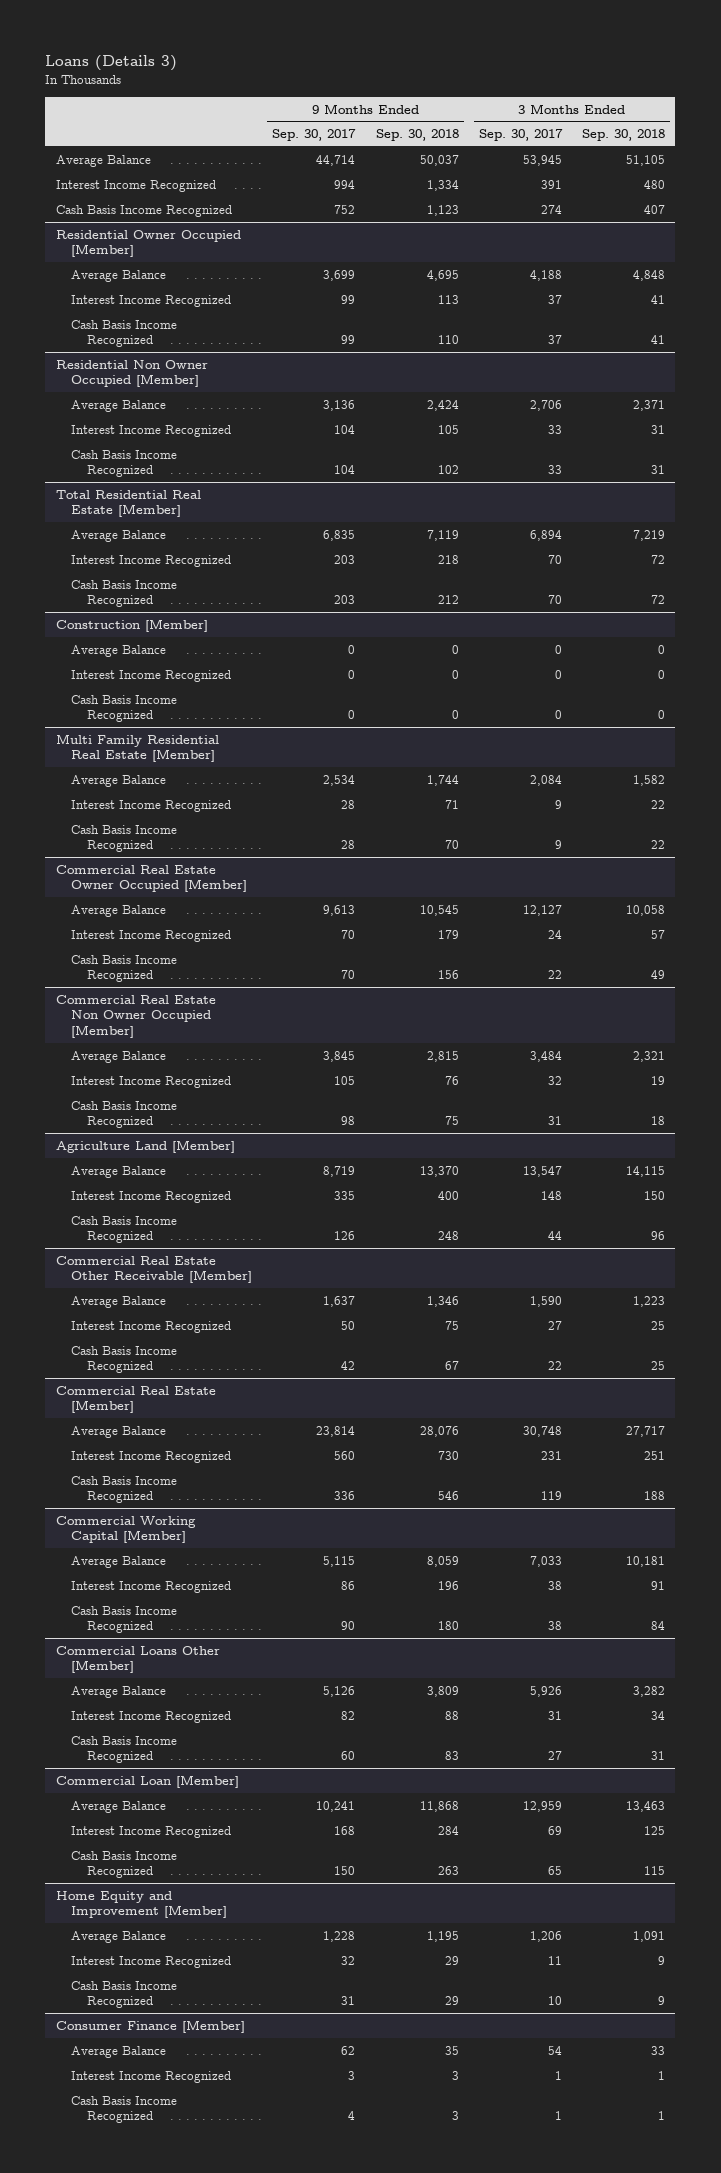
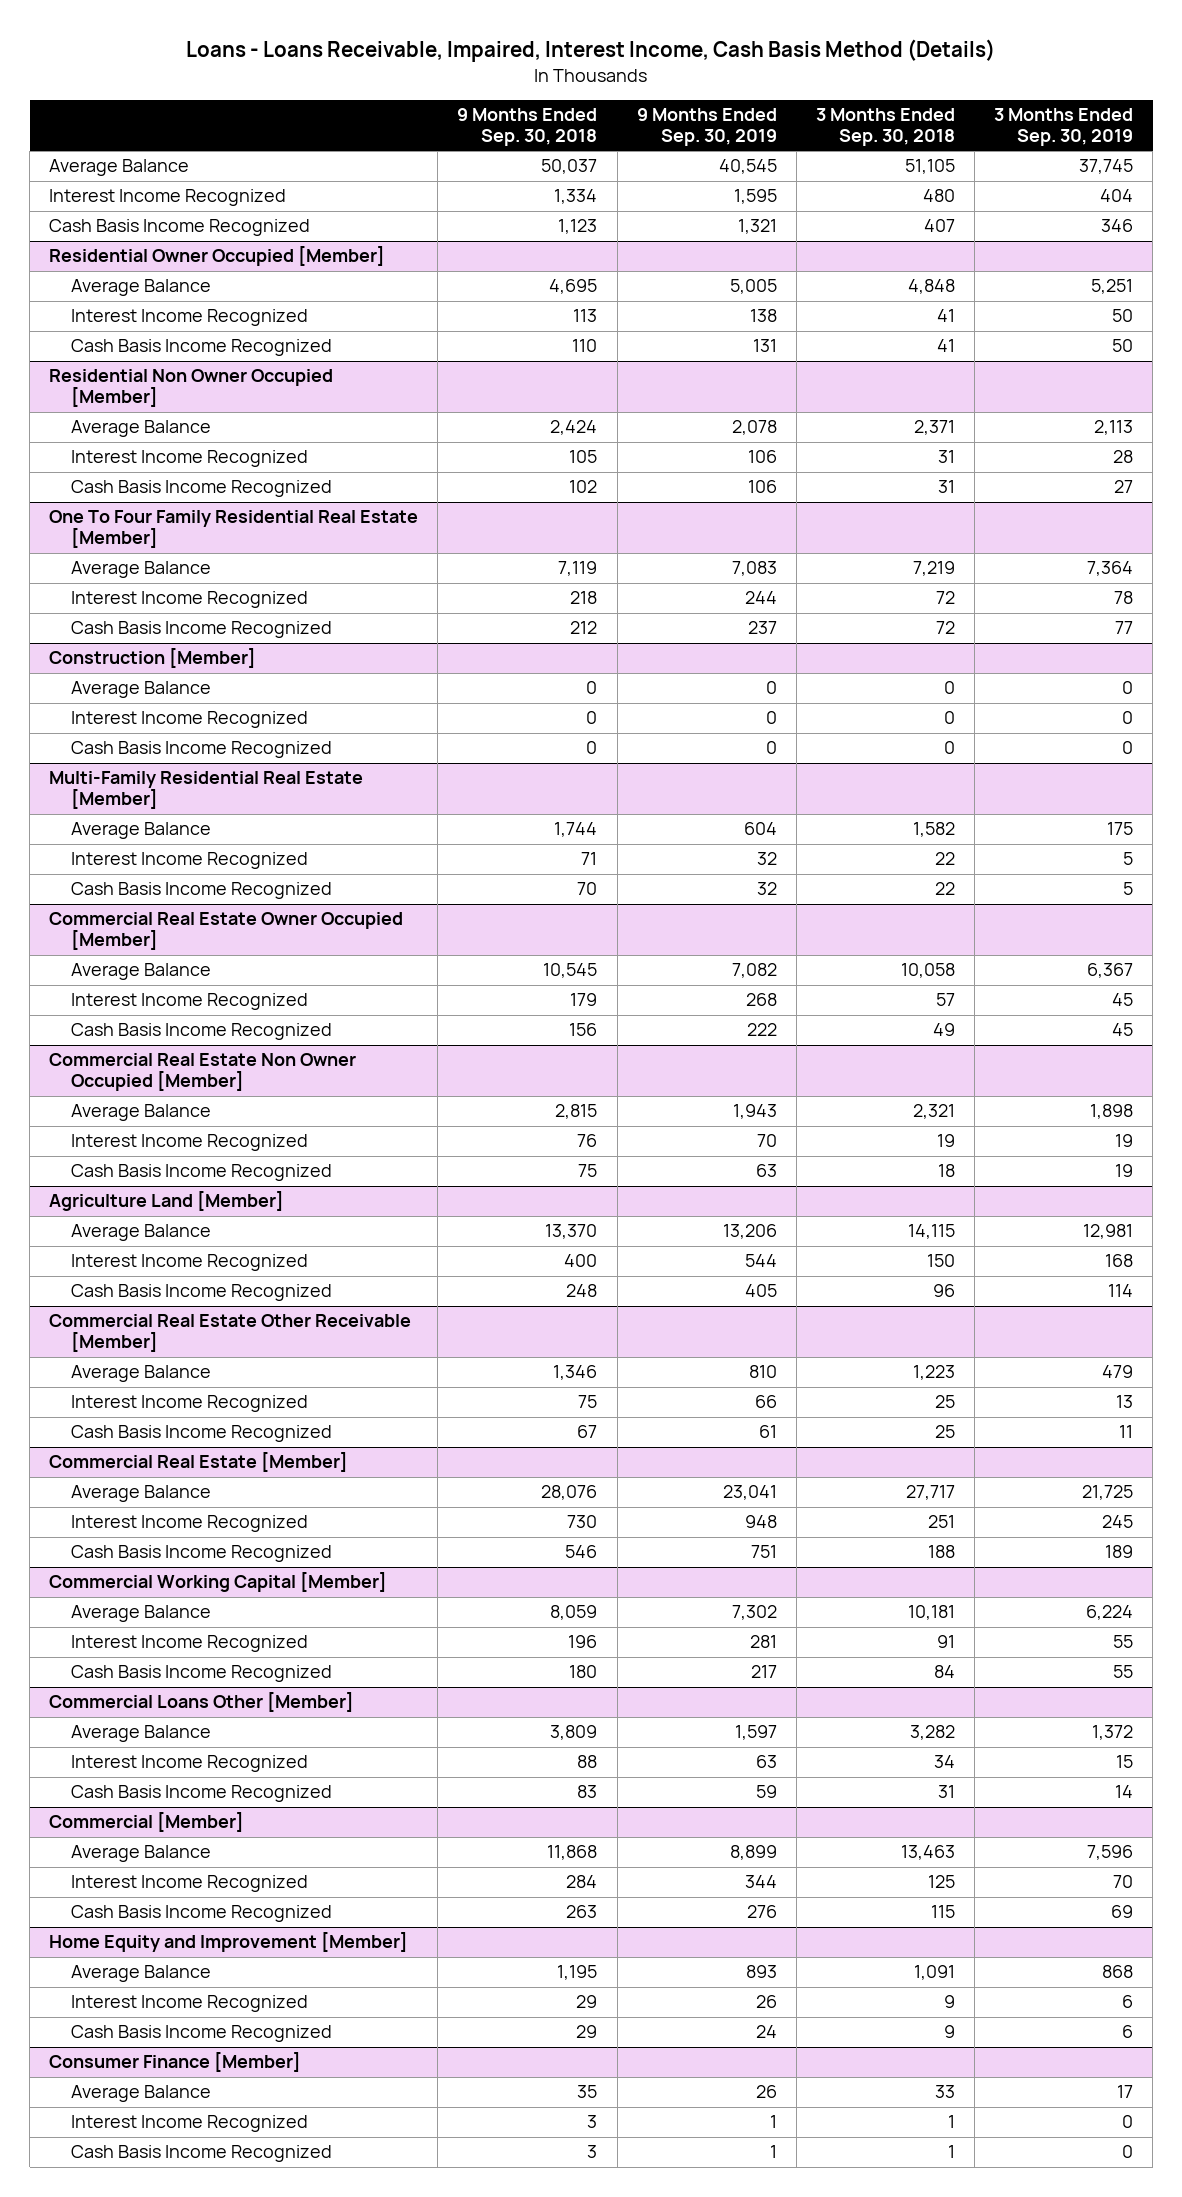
[45,54,178,71] Loans (Details 3) -> [186,39,996,63] Loans - Loans Receivable, Impaired, Interest Income, Cash Basis Method (Details)
[272,129,357,142] Sep. 30, 2017 -> none
[479,129,564,142] Sep. 30, 2017 -> none
none -> [636,108,777,146] 9 Months Ended Sep. 30, 2019
none -> [994,108,1134,146] 3 Months Ended Sep. 30, 2019
[55,489,201,518] Total Residential Real Estate [Member] -> [49,510,419,549] One To Four Family Residential Real Estate [Member]
[55,733,219,763] Multi Family Residential Real Estate [Member] -> [49,771,364,810] Multi-Family Residential Real Estate [Member]
[55,1774,239,1788] Commercial Loan [Member] -> [49,1812,245,1833] Commercial [Member]

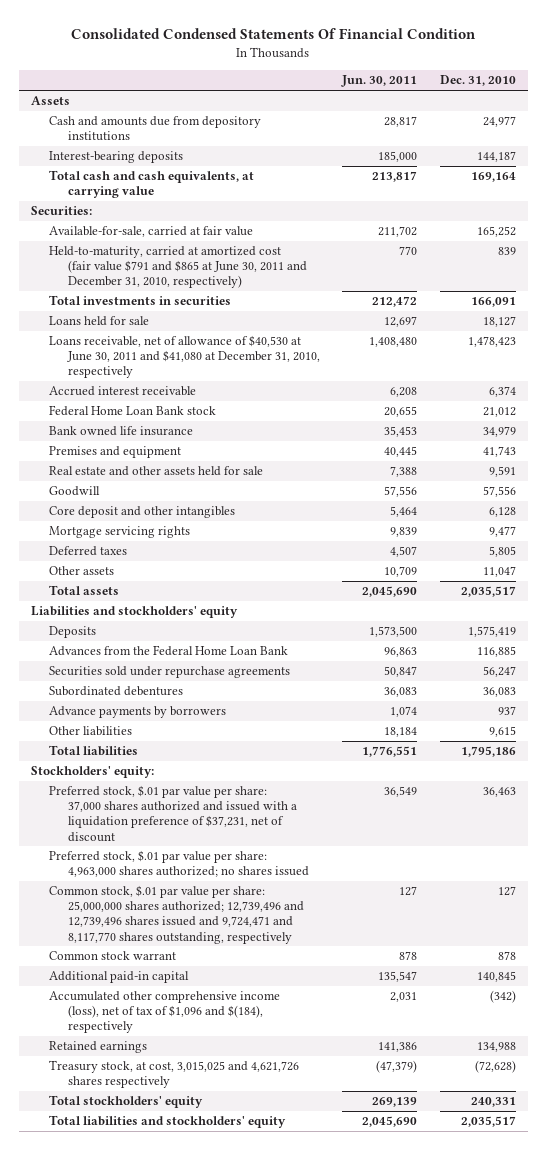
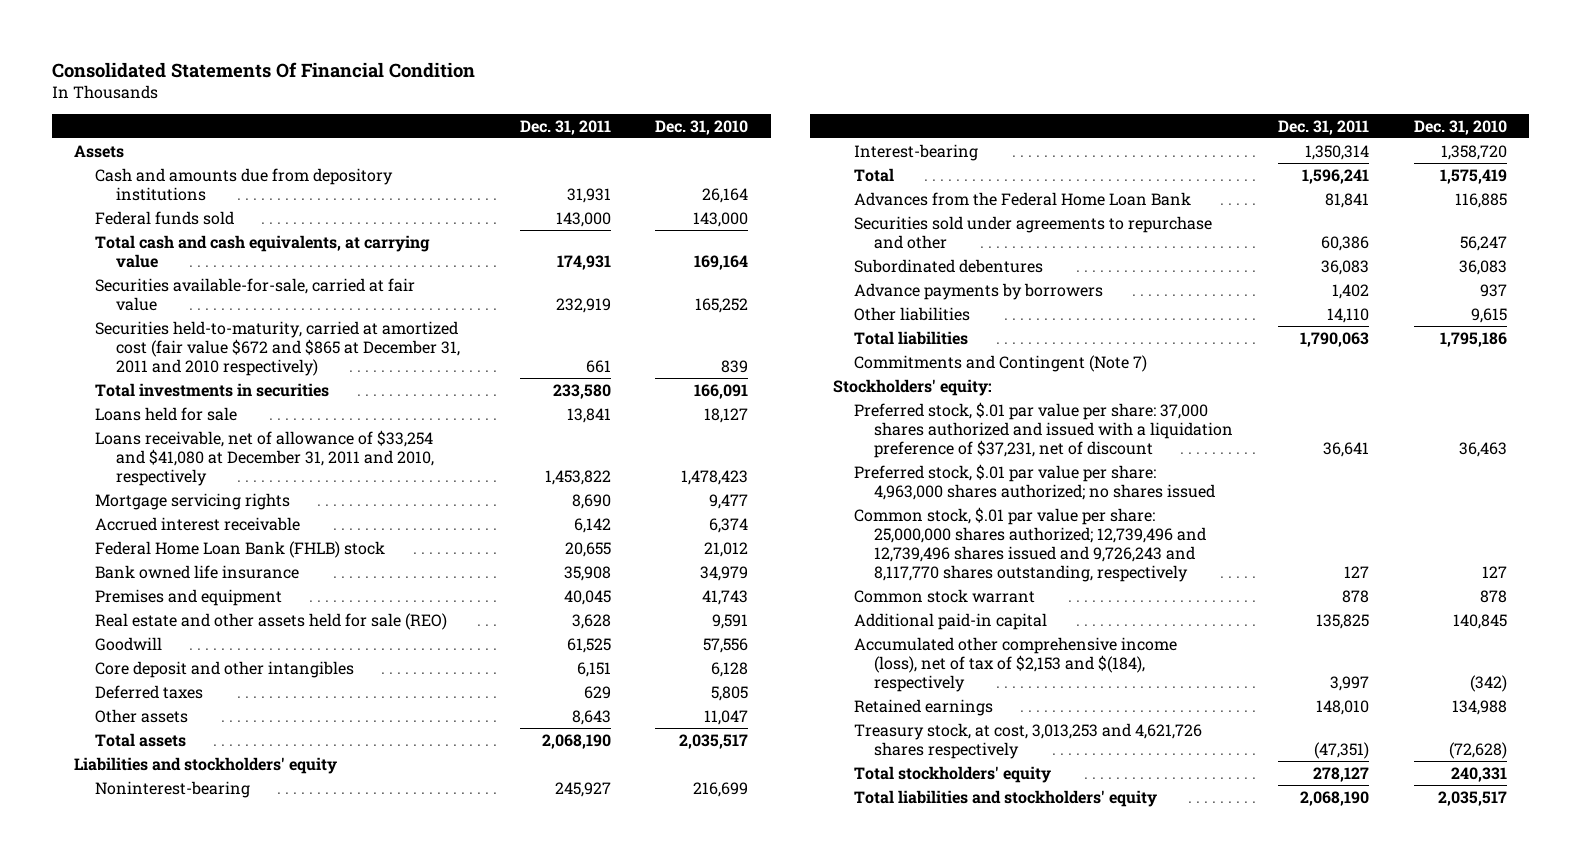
[71,28,477,40] Consolidated Condensed Statements Of Financial Condition -> [51,61,475,78] Consolidated Statements Of Financial Condition
[341,75,418,88] Jun. 30, 2011 -> none
none -> [519,119,611,135] Dec. 31, 2011
[49,151,184,164] Interest-bearing deposits -> none
[483,116,517,128] 24,977 -> [702,187,749,203] 26,164
none -> [95,210,235,225] Federal funds sold
[30,206,92,216] Securities: -> none
[49,226,254,238] Available-for-sale, carried at fair value -> [95,277,416,311] Securities available-for-sale, carried at fair value
[49,246,307,289] Held-to-maturity, carried at amortized cost (fair value $791 and $865 at June 30, 2011 and December 31, 2010, respectively) -> [95,320,461,376] Securities held-to-maturity, carried at amortized cost (fair value $672 and $865 at December 31, 2011 and 2010 respectively)
[49,335,320,379] Loans receivable, net of allowance of $40,530 at June 30, 2011 and $41,080 at December 31, 2010, respectively -> [95,429,435,486] Loans receivable, net of allowance of $33,254 and $41,080 at December 31, 2011 and 2010, respectively
[49,526,191,539] Mortgage servicing rights -> [95,492,291,510] Mortgage servicing rights
[49,405,217,417] Federal Home Loan Bank stock -> [95,540,386,558] Federal Home Loan Bank (FHLB) stock
[49,466,264,477] Real estate and other assets held for sale -> [95,612,448,630] Real estate and other assets held for sale (REO)
none -> [95,780,251,798] Noninterest-bearing
none -> [853,143,978,161] Interest-bearing
[49,626,97,639] Deposits -> [853,167,894,182] Total
[49,666,291,679] Securities sold under repurchase agreements -> [853,215,1212,249] Securities sold under agreements to repurchase and other
none -> [853,354,1147,372] Commitments and Contingent (Note 7)
[49,885,304,944] Common stock, $.01 par value per share: 25,000,000 shares authorized; 12,739,496 and 12,739,496 shares issued and 9,724,471 and 8,117,770 shares outstanding, respectively -> [853,506,1207,582] Common stock, $.01 par value per share: 25,000,000 shares authorized; 12,739,496 and 12,739,496 shares issued and 9,726,243 and 8,117,770 shares outstanding, respectively
[49,991,281,1034] Accumulated other comprehensive income (loss), net of tax of $1,096 and $(184), respectively -> [853,636,1177,692] Accumulated other comprehensive income (loss), net of tax of $2,153 and $(184), respectively
[49,1060,300,1089] Treasury stock, at cost, 3,015,025 and 4,621,726 shares respectively -> [853,722,1202,759] Treasury stock, at cost, 3,013,253 and 4,621,726 shares respectively

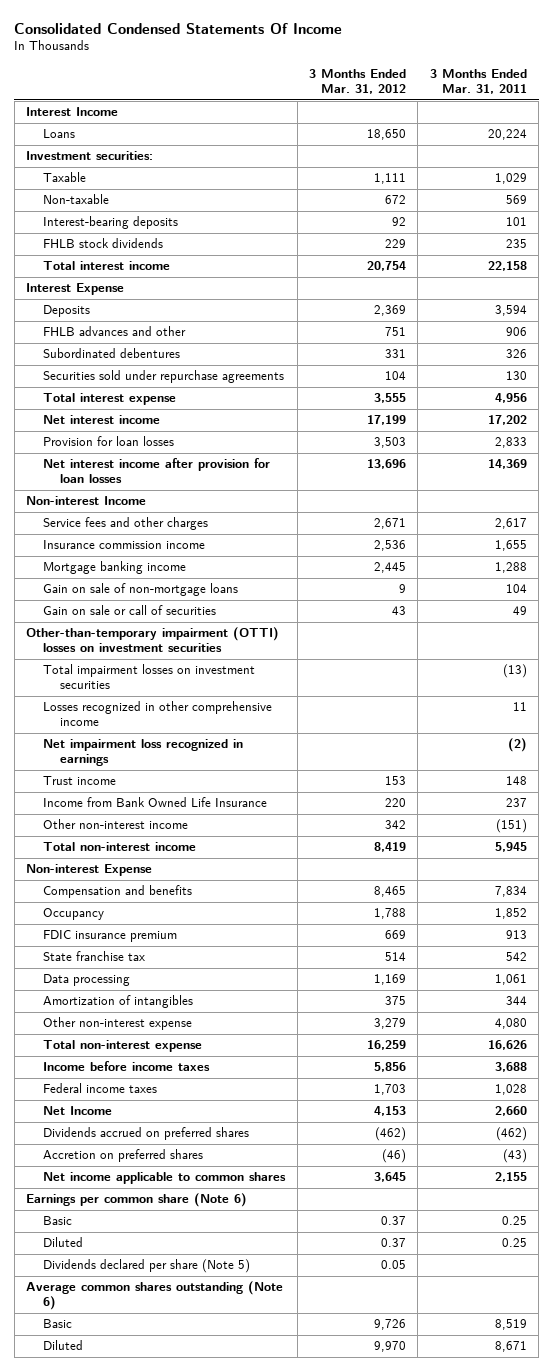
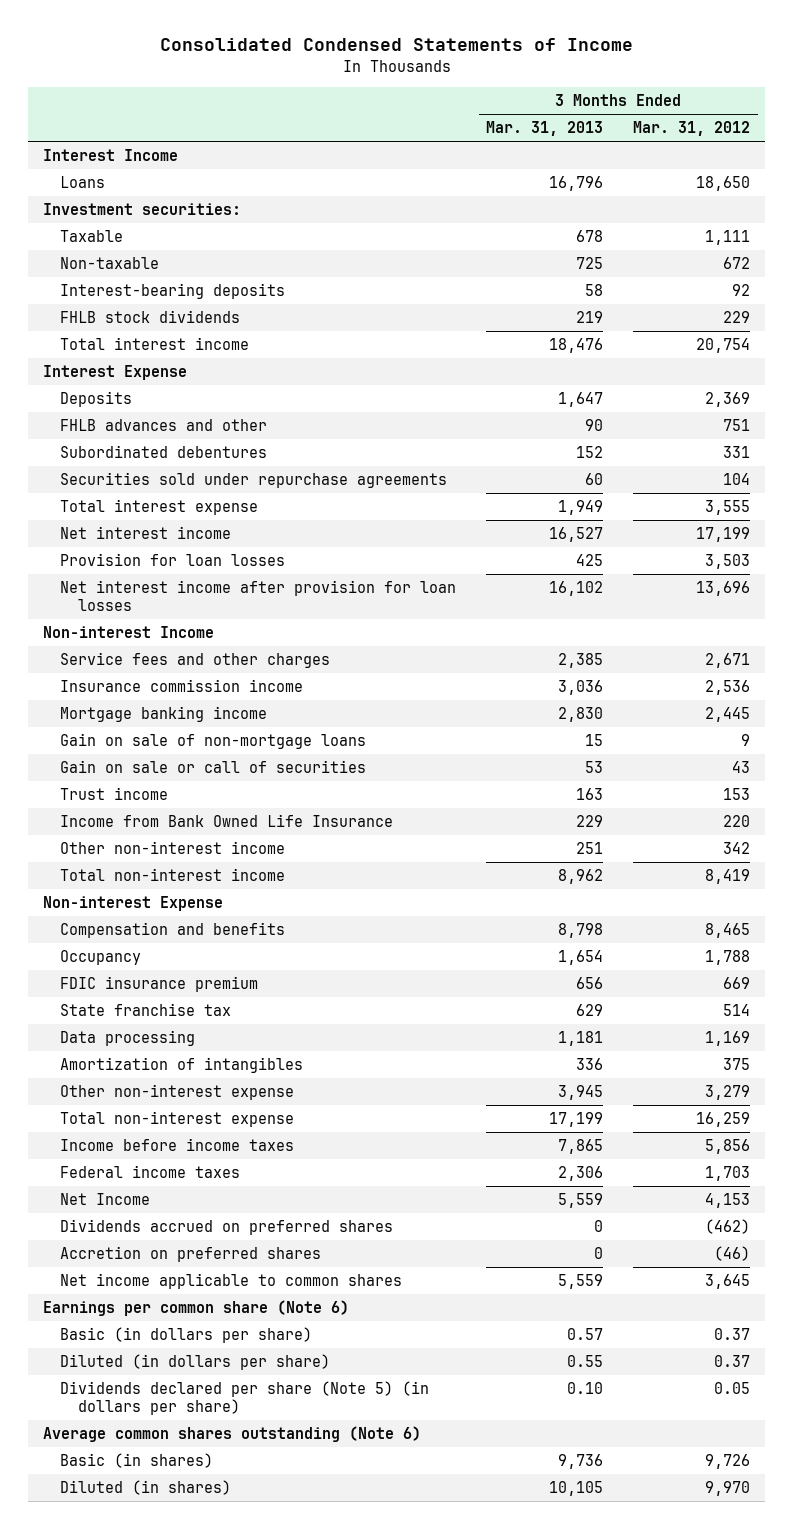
[14,22,343,34] Consolidated Condensed Statements Of Income -> [159,38,633,52] Consolidated Condensed Statements of Income
[429,69,527,95] 3 Months Ended Mar. 31, 2011 -> none
none -> [486,121,604,137] Mar. 31, 2013
[25,627,279,653] Other-than-temporary impairment (OTTI) losses on investment securities -> none
[43,664,256,690] Total impairment losses on investment securities -> none
[43,701,273,727] Losses recognized in other comprehensive income -> none
[43,739,244,767] Net impairment loss recognized in earnings -> none
[43,1216,73,1226] Basic -> [60,1327,313,1344] Basic (in dollars per share)
[43,1237,84,1248] Diluted -> [60,1354,331,1371] Diluted (in dollars per share)
[43,1259,251,1274] Dividends declared per share (Note 5) -> [60,1381,430,1415] Dividends declared per share (Note 5) (in dollars per share)
[43,1319,73,1329] Basic -> [60,1453,214,1469] Basic (in shares)
[43,1340,84,1351] Diluted -> [60,1480,232,1496] Diluted (in shares)

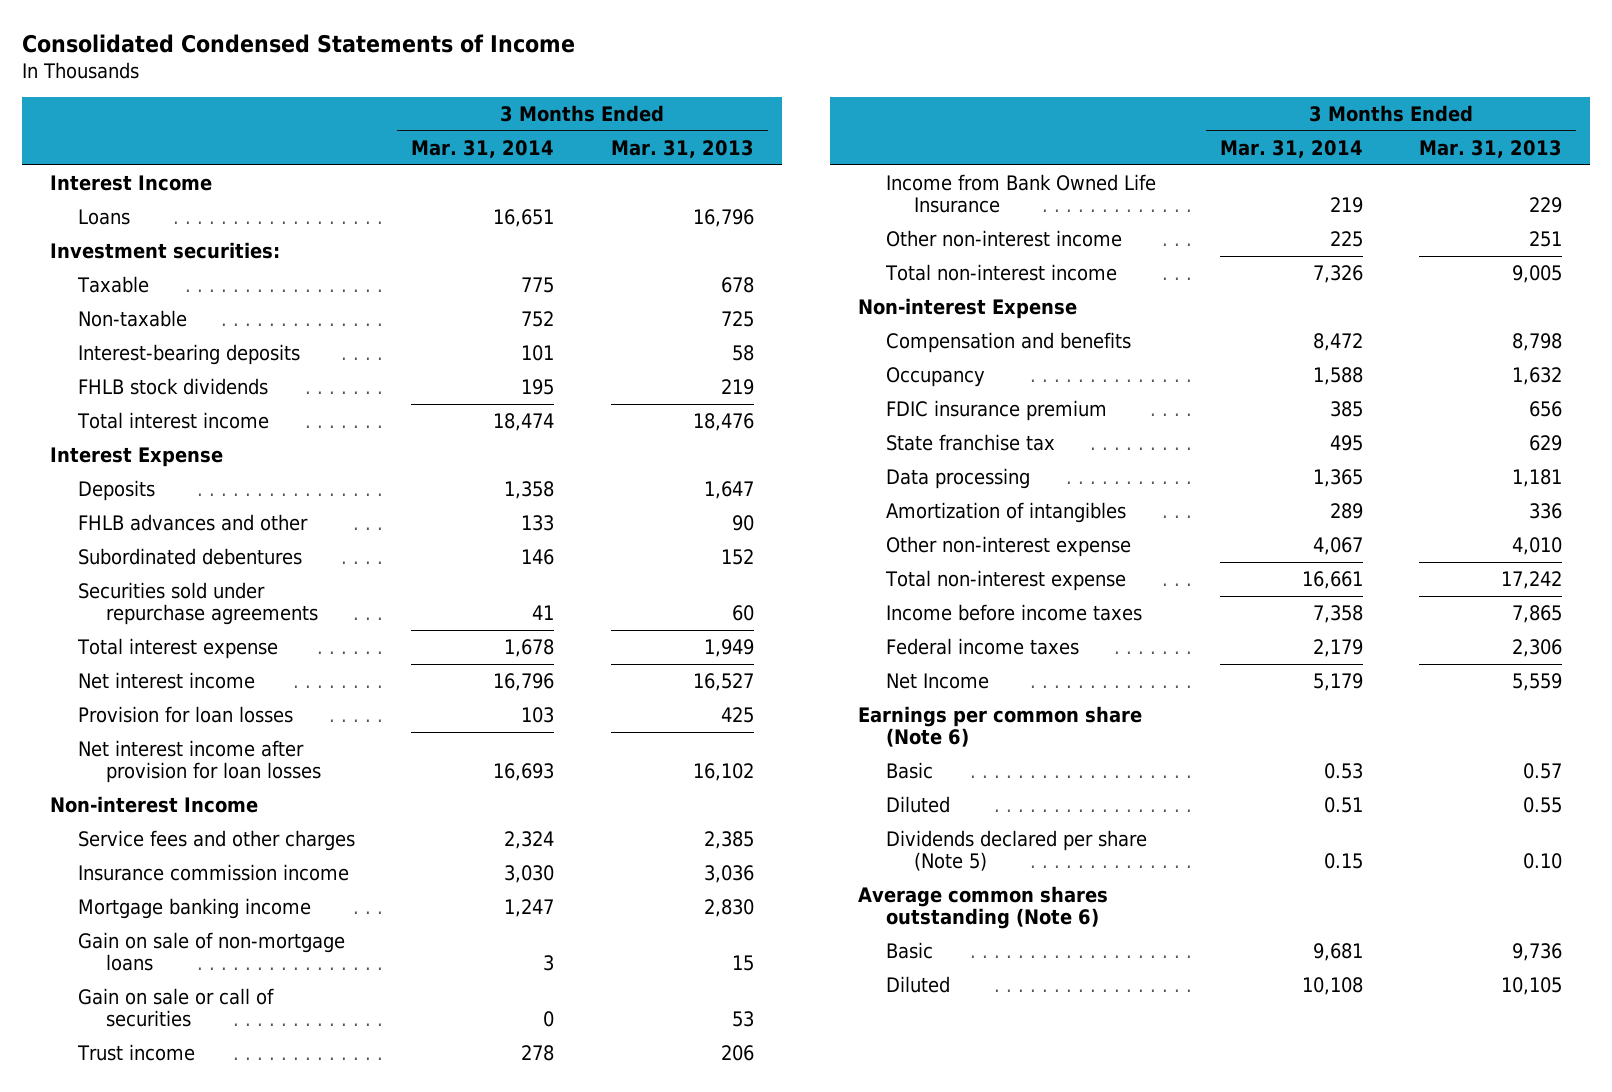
[633,121,751,137] Mar. 31, 2012 -> none
none -> [411,139,555,158] Mar. 31, 2014
[576,788,604,801] 163 -> [720,1044,754,1061] 206
[558,869,604,885] 8,962 -> [1512,264,1563,283] 9,005
[558,950,604,966] 1,654 -> [1512,366,1563,385] 1,632
[558,1085,604,1101] 3,945 -> [1512,536,1563,555] 4,010
[549,1112,604,1128] 17,199 -> [1501,570,1563,589] 17,242
[60,1219,394,1236] Dividends accrued on preferred shares -> none
[60,1246,322,1263] Accretion on preferred shares -> none
[60,1273,403,1290] Net income applicable to common shares -> none
[60,1327,313,1344] Basic (in dollars per share) -> [886,761,934,779] Basic
[60,1354,331,1371] Diluted (in dollars per share) -> [886,795,951,813] Diluted
[60,1381,430,1415] Dividends declared per share (Note 5) (in dollars per share) -> [886,829,1148,872] Dividends declared per share (Note 5)
[60,1453,214,1469] Basic (in shares) -> [886,941,934,959] Basic
[60,1480,232,1496] Diluted (in shares) -> [886,975,951,993] Diluted

